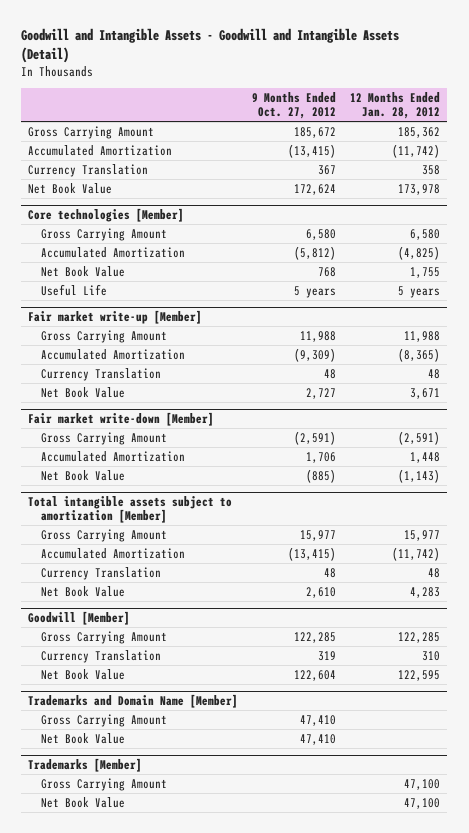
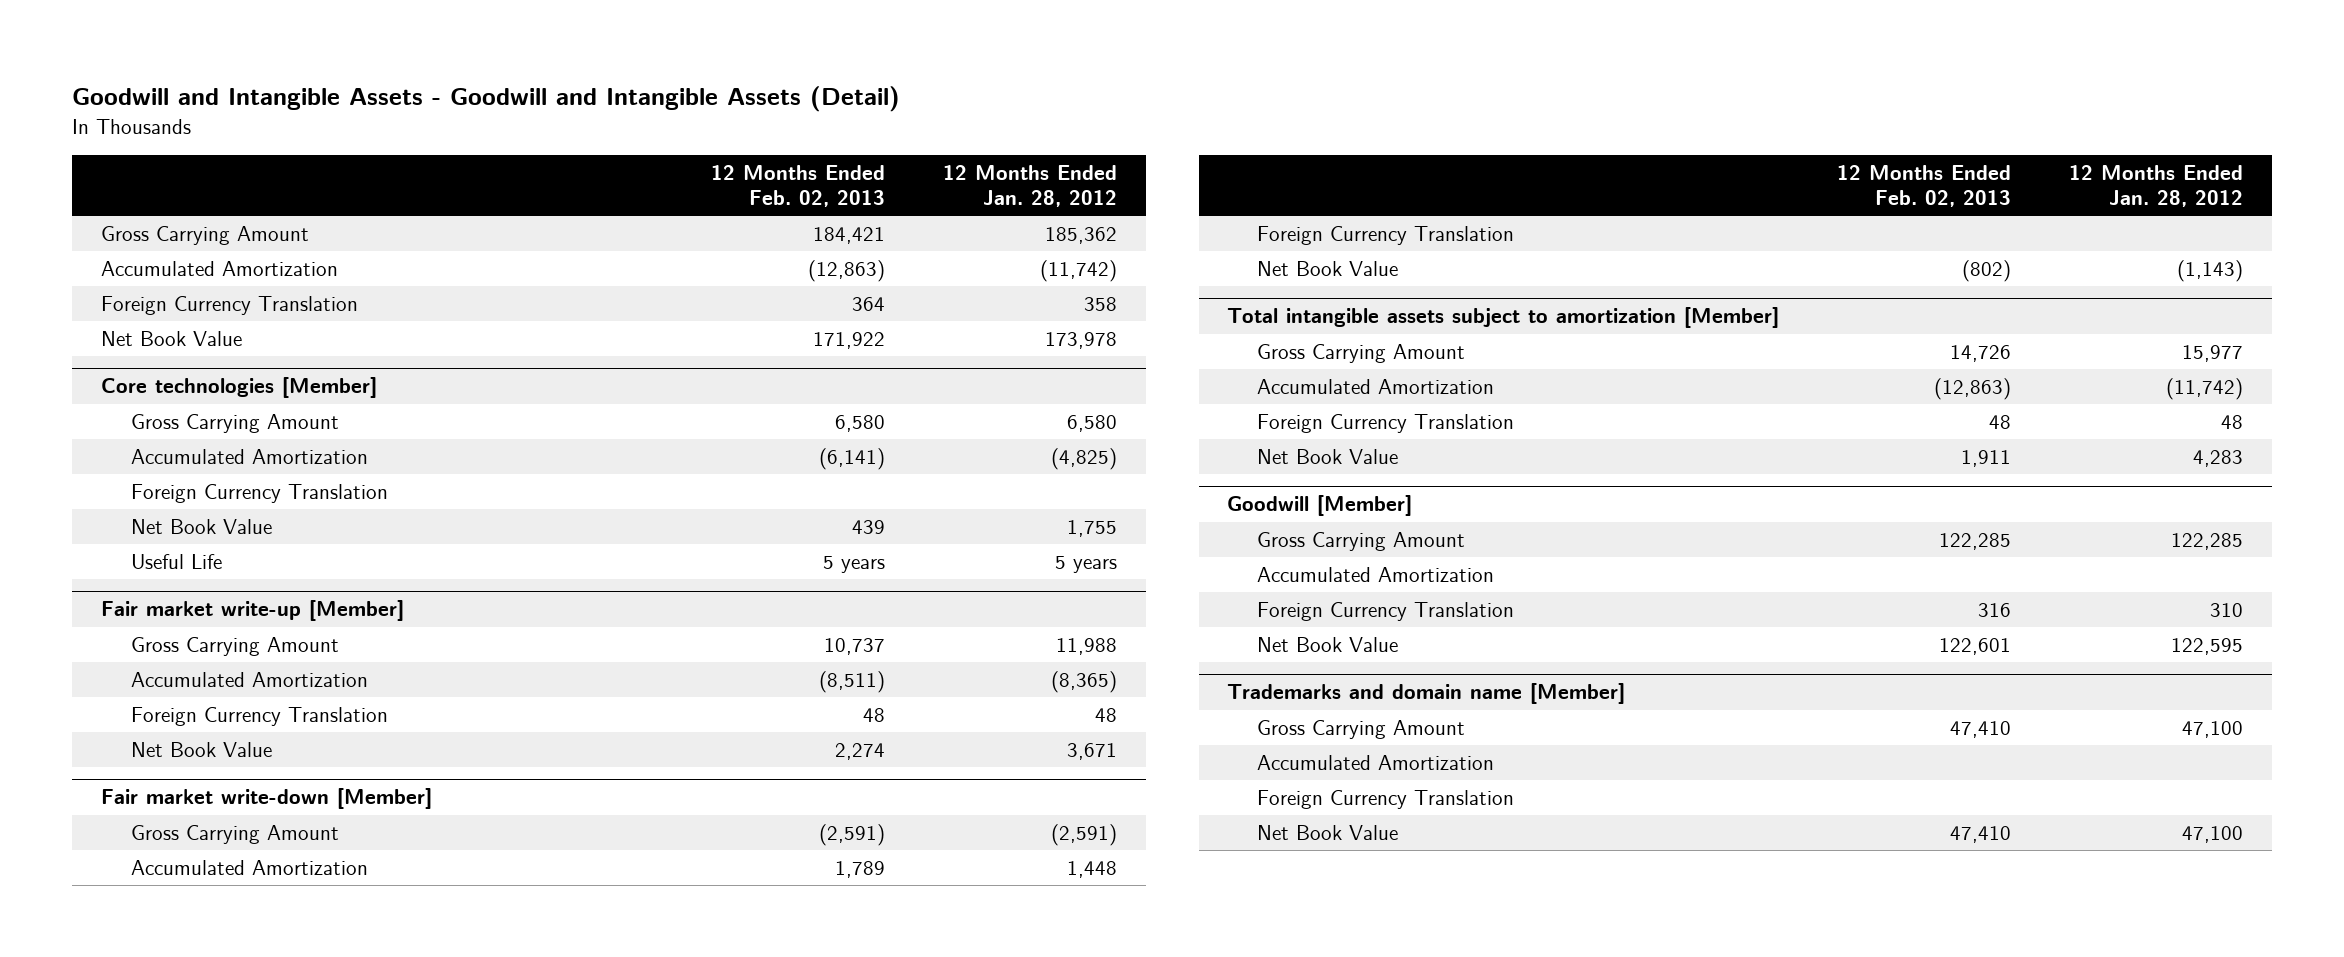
[252,91,337,120] 9 Months Ended Oct. 27, 2012 -> none
none -> [710,164,885,207] 12 Months Ended Feb. 02, 2013
[28,163,149,177] Currency Translation -> [101,295,359,315] Foreign Currency Translation
none -> [130,483,388,503] Foreign Currency Translation
[40,367,161,381] Currency Translation -> [130,706,388,726] Foreign Currency Translation
none -> [1257,225,1515,245] Foreign Currency Translation
[40,566,161,580] Currency Translation -> [1257,413,1515,433] Foreign Currency Translation
none -> [1257,566,1495,582] Accumulated Amortization
[40,649,161,663] Currency Translation -> [1257,601,1515,621] Foreign Currency Translation
[40,713,167,727] Gross Carrying Amount -> none
[40,732,125,744] Net Book Value -> none
[28,757,143,772] Trademarks [Member] -> none
[28,693,239,708] Trademarks and Domain Name [Member] -> [1227,683,1626,705] Trademarks and domain name [Member]
none -> [1257,754,1495,770] Accumulated Amortization
none -> [1257,789,1515,809] Foreign Currency Translation

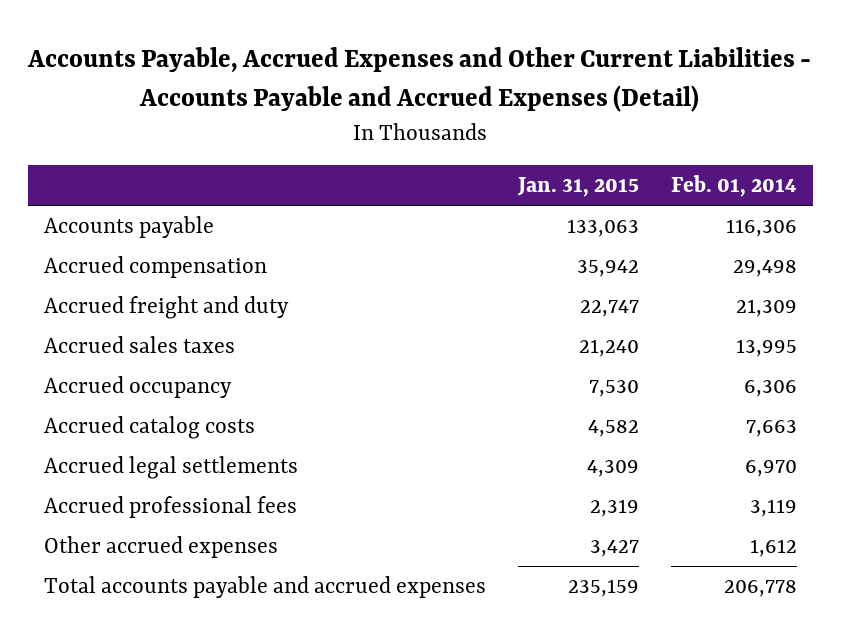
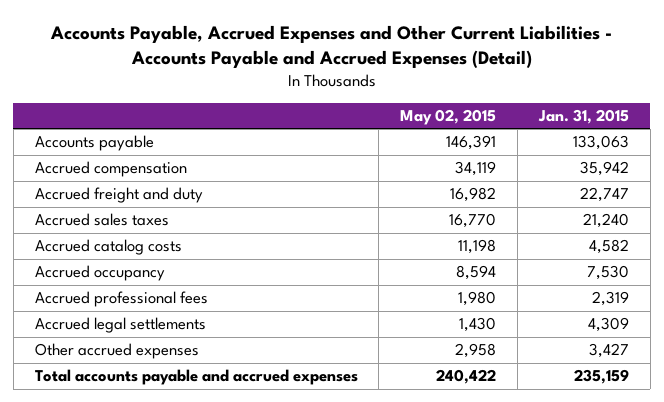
[670,175,797,198] Feb. 01, 2014 -> none
none -> [400,108,497,125] May 02, 2015
[43,376,232,399] Accrued occupancy -> [34,265,165,282] Accrued occupancy
[43,456,298,480] Accrued legal settlements -> [34,317,206,334] Accrued legal settlements

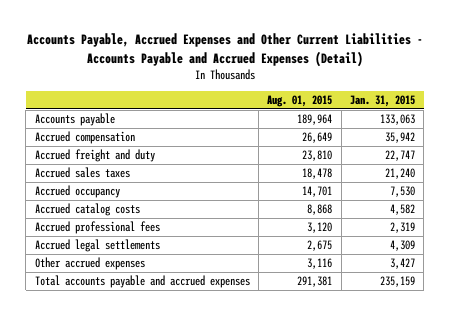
[400,108,497,125] May 02, 2015 -> none
none -> [267,94,333,107] Aug. 01, 2015
[34,239,182,256] Accrued catalog costs -> [34,203,140,217] Accrued catalog costs

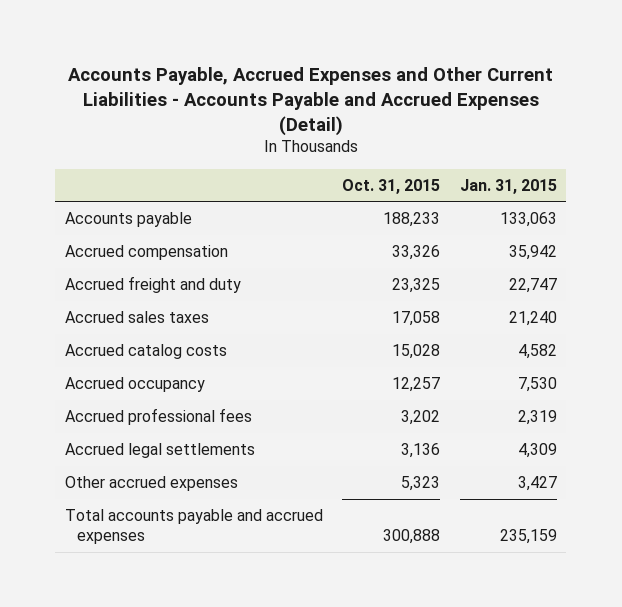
[267,94,333,107] Aug. 01, 2015 -> none
none -> [342,178,441,194] Oct. 31, 2015
[34,185,120,199] Accrued occupancy -> [65,377,206,393] Accrued occupancy

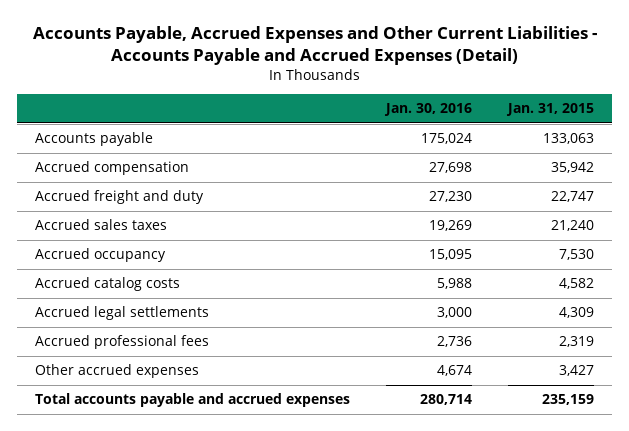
[342,178,441,194] Oct. 31, 2015 -> none
none -> [383,103,472,117] Jan. 30, 2016
[65,344,228,360] Accrued catalog costs -> [35,277,181,292] Accrued catalog costs
[65,408,253,426] Accrued professional fees -> [35,335,210,350] Accrued professional fees

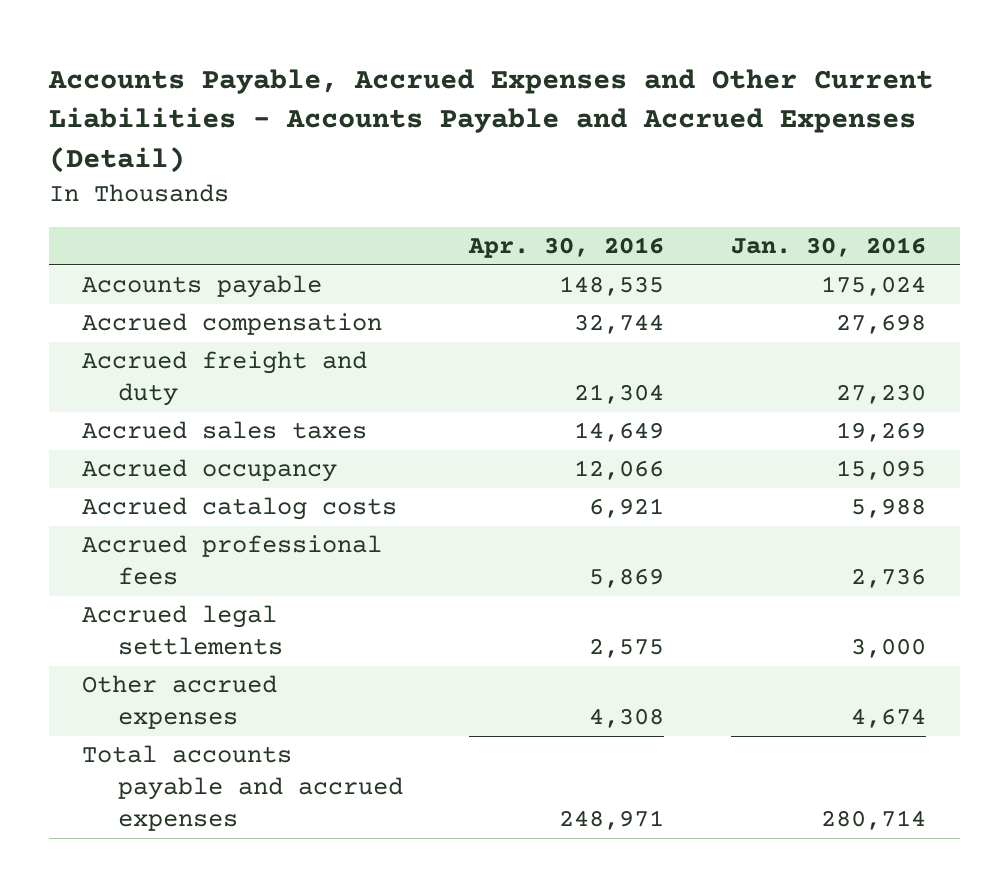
[506,103,595,117] Jan. 31, 2015 -> none
none -> [468,236,665,258] Apr. 30, 2016
[35,306,210,321] Accrued legal settlements -> [81,605,283,656] Accrued legal settlements

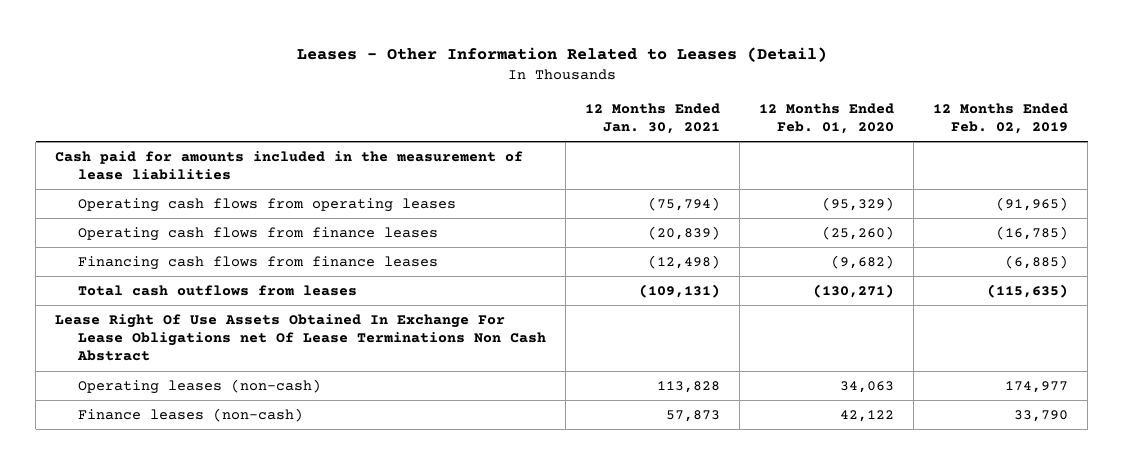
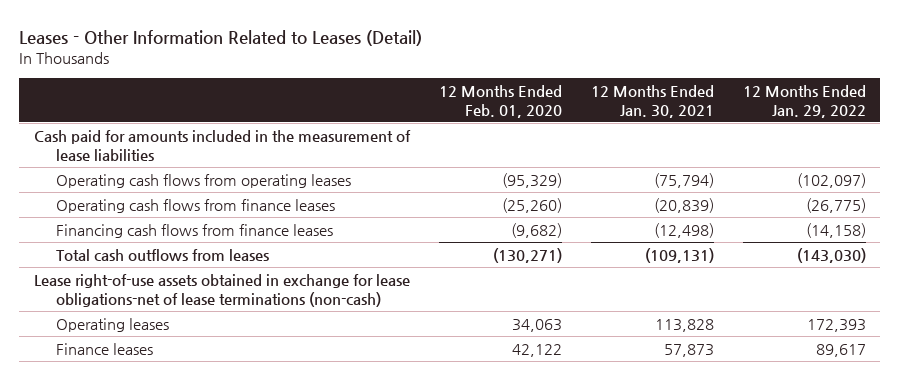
[933,102,1069,134] 12 Months Ended Feb. 02, 2019 -> none
none -> [742,84,866,118] 12 Months Ended Jan. 29, 2022
[55,313,546,362] Lease Right Of Use Assets Obtained In Exchange For Lease Obligations net Of Lease Terminations Non Cash Abstract -> [33,273,410,307] Lease right-of-use assets obtained in exchange for lease obligations-net of lease terminations (non-cash)
[77,378,321,394] Operating leases (non-cash) -> [55,317,169,332] Operating leases
[77,407,303,422] Finance leases (non-cash) -> [55,342,153,355] Finance leases

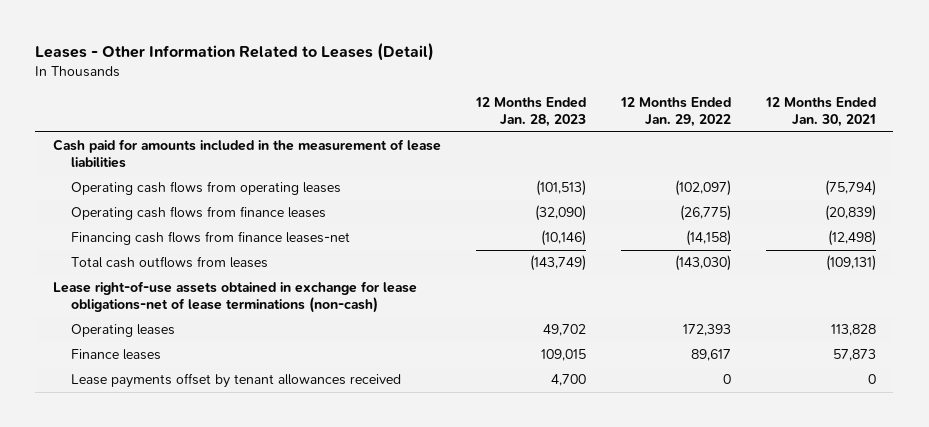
[438,84,562,118] 12 Months Ended Feb. 01, 2020 -> none
none -> [474,97,586,128] 12 Months Ended Jan. 28, 2023
[55,223,333,238] Financing cash flows from finance leases -> [71,231,351,246] Financing cash flows from finance leases-net
none -> [71,373,402,389] Lease payments offset by tenant allowances received

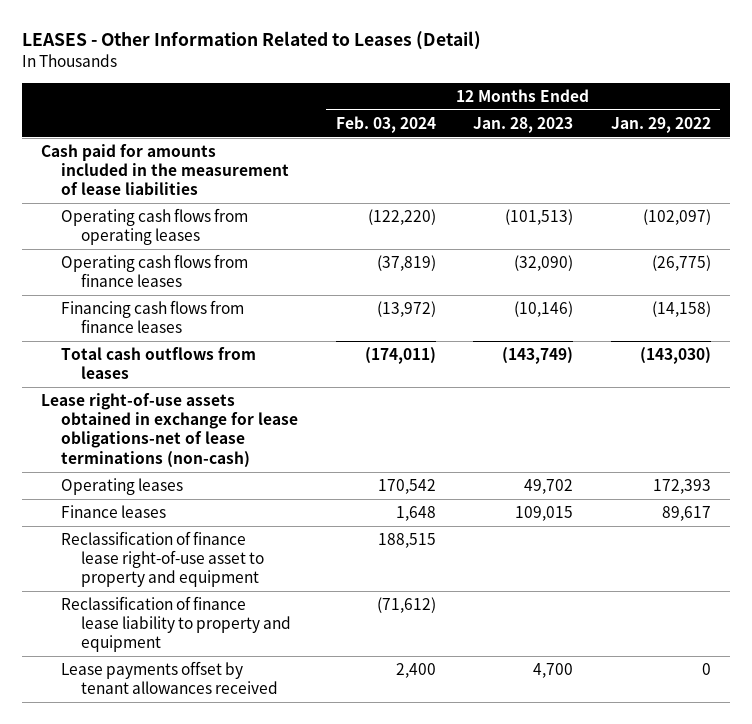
[35,43,435,62] Leases - Other Information Related to Leases (Detail) -> [22,31,482,51] LEASES - Other Information Related to Leases (Detail)
[764,97,876,128] 12 Months Ended Jan. 30, 2021 -> none
none -> [335,115,436,133] Feb. 03, 2024
[71,231,351,246] Financing cash flows from finance leases-net -> [60,300,244,334] Financing cash flows from finance leases
none -> [60,531,264,588] Reclassification of finance lease right-of-use asset to property and equipment
none -> [60,596,291,653] Reclassification of finance lease liability to property and equipment

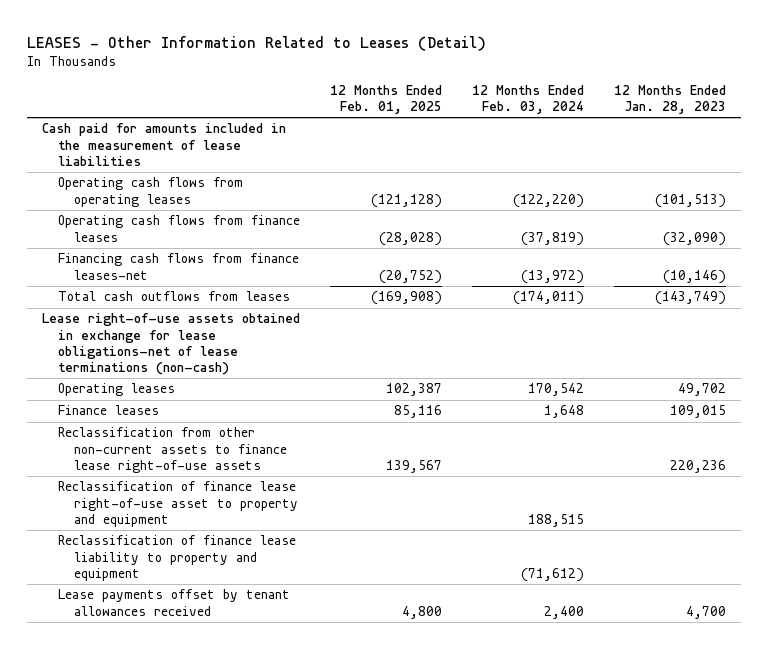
[610,116,711,133] Jan. 29, 2022 -> none
none -> [330,84,443,114] 12 Months Ended Feb. 01, 2025
[60,300,244,334] Financing cash flows from finance leases -> [57,253,299,280] Financing cash flows from finance leases-net
none -> [57,427,287,473] Reclassification from other non-current assets to finance lease right-of-use assets

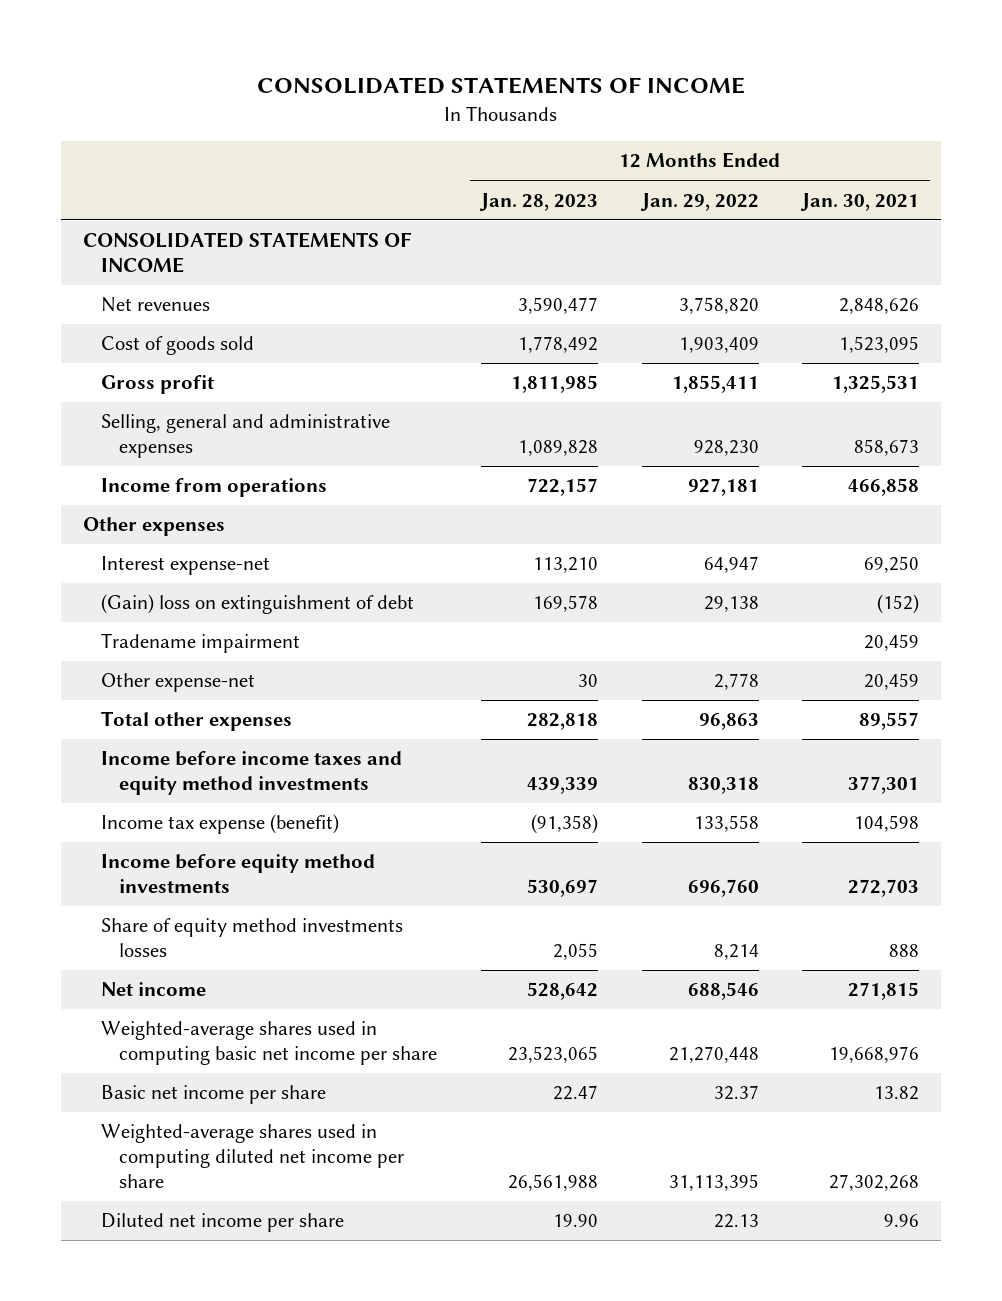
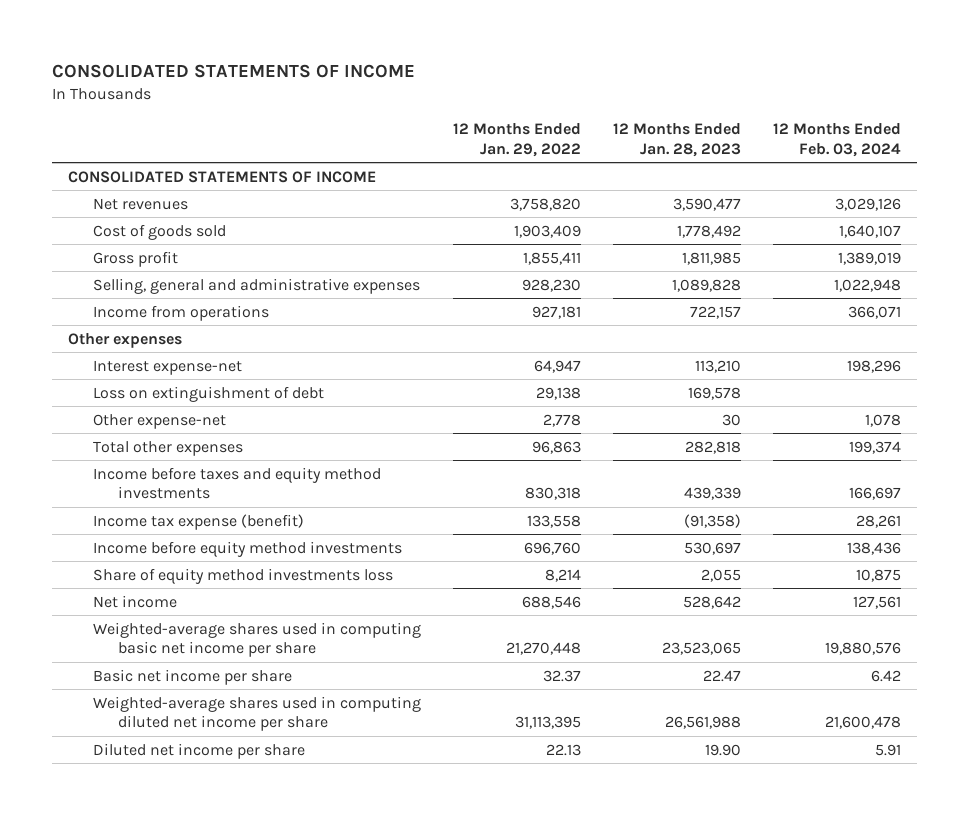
[800,192,920,211] Jan. 30, 2021 -> none
none -> [772,123,901,157] 12 Months Ended Feb. 03, 2024
[101,633,301,654] Tradename impairment -> none
[101,594,415,615] (Gain) loss on extinguishment of debt -> [93,385,325,402] Loss on extinguishment of debt
[101,751,403,795] Income before income taxes and equity method investments -> [93,466,382,500] Income before taxes and equity method investments
[101,918,404,957] Share of equity method investments losses -> [93,567,394,584] Share of equity method investments loss

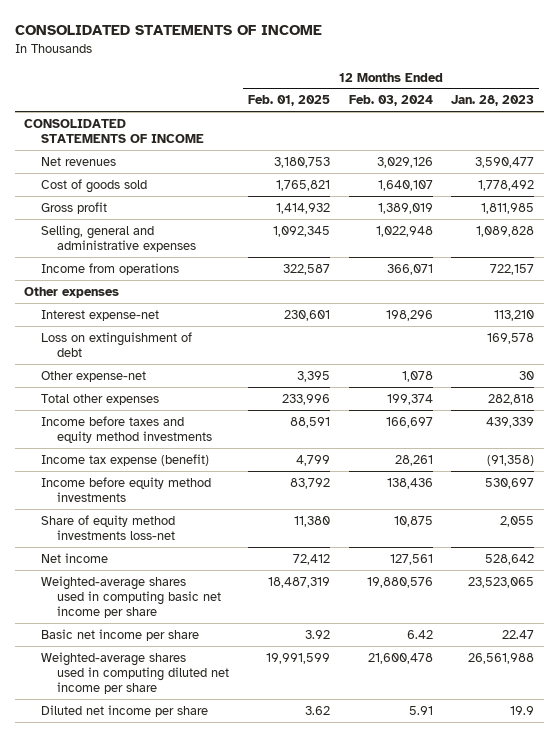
[453,123,582,157] 12 Months Ended Jan. 29, 2022 -> none
none -> [247,95,330,107] Feb. 01, 2025
[93,567,394,584] Share of equity method investments loss -> [40,514,176,540] Share of equity method investments loss-net
[704,743,741,756] 19.90 -> [510,705,535,715] 19.9

